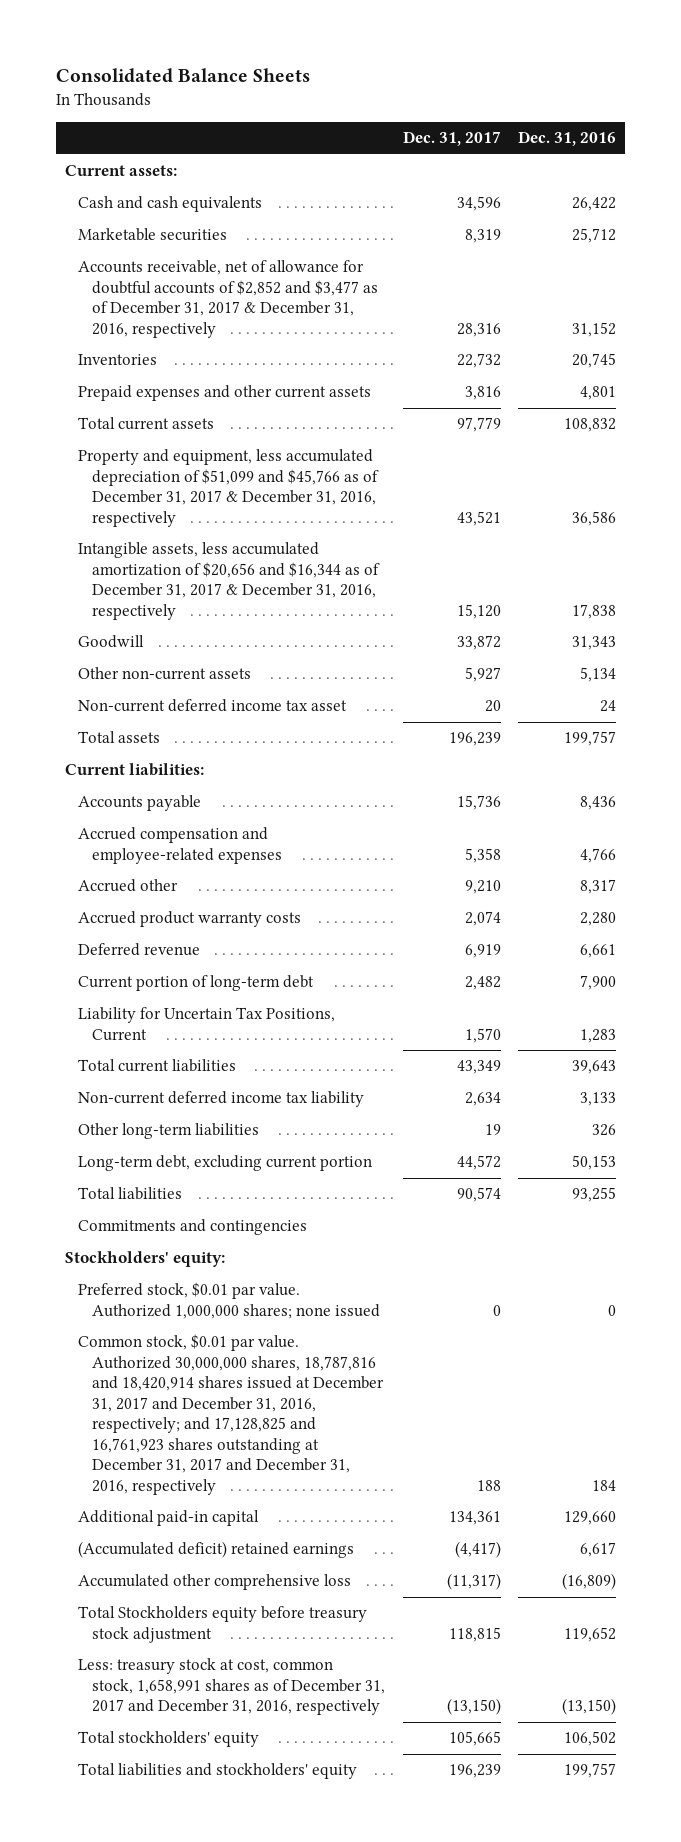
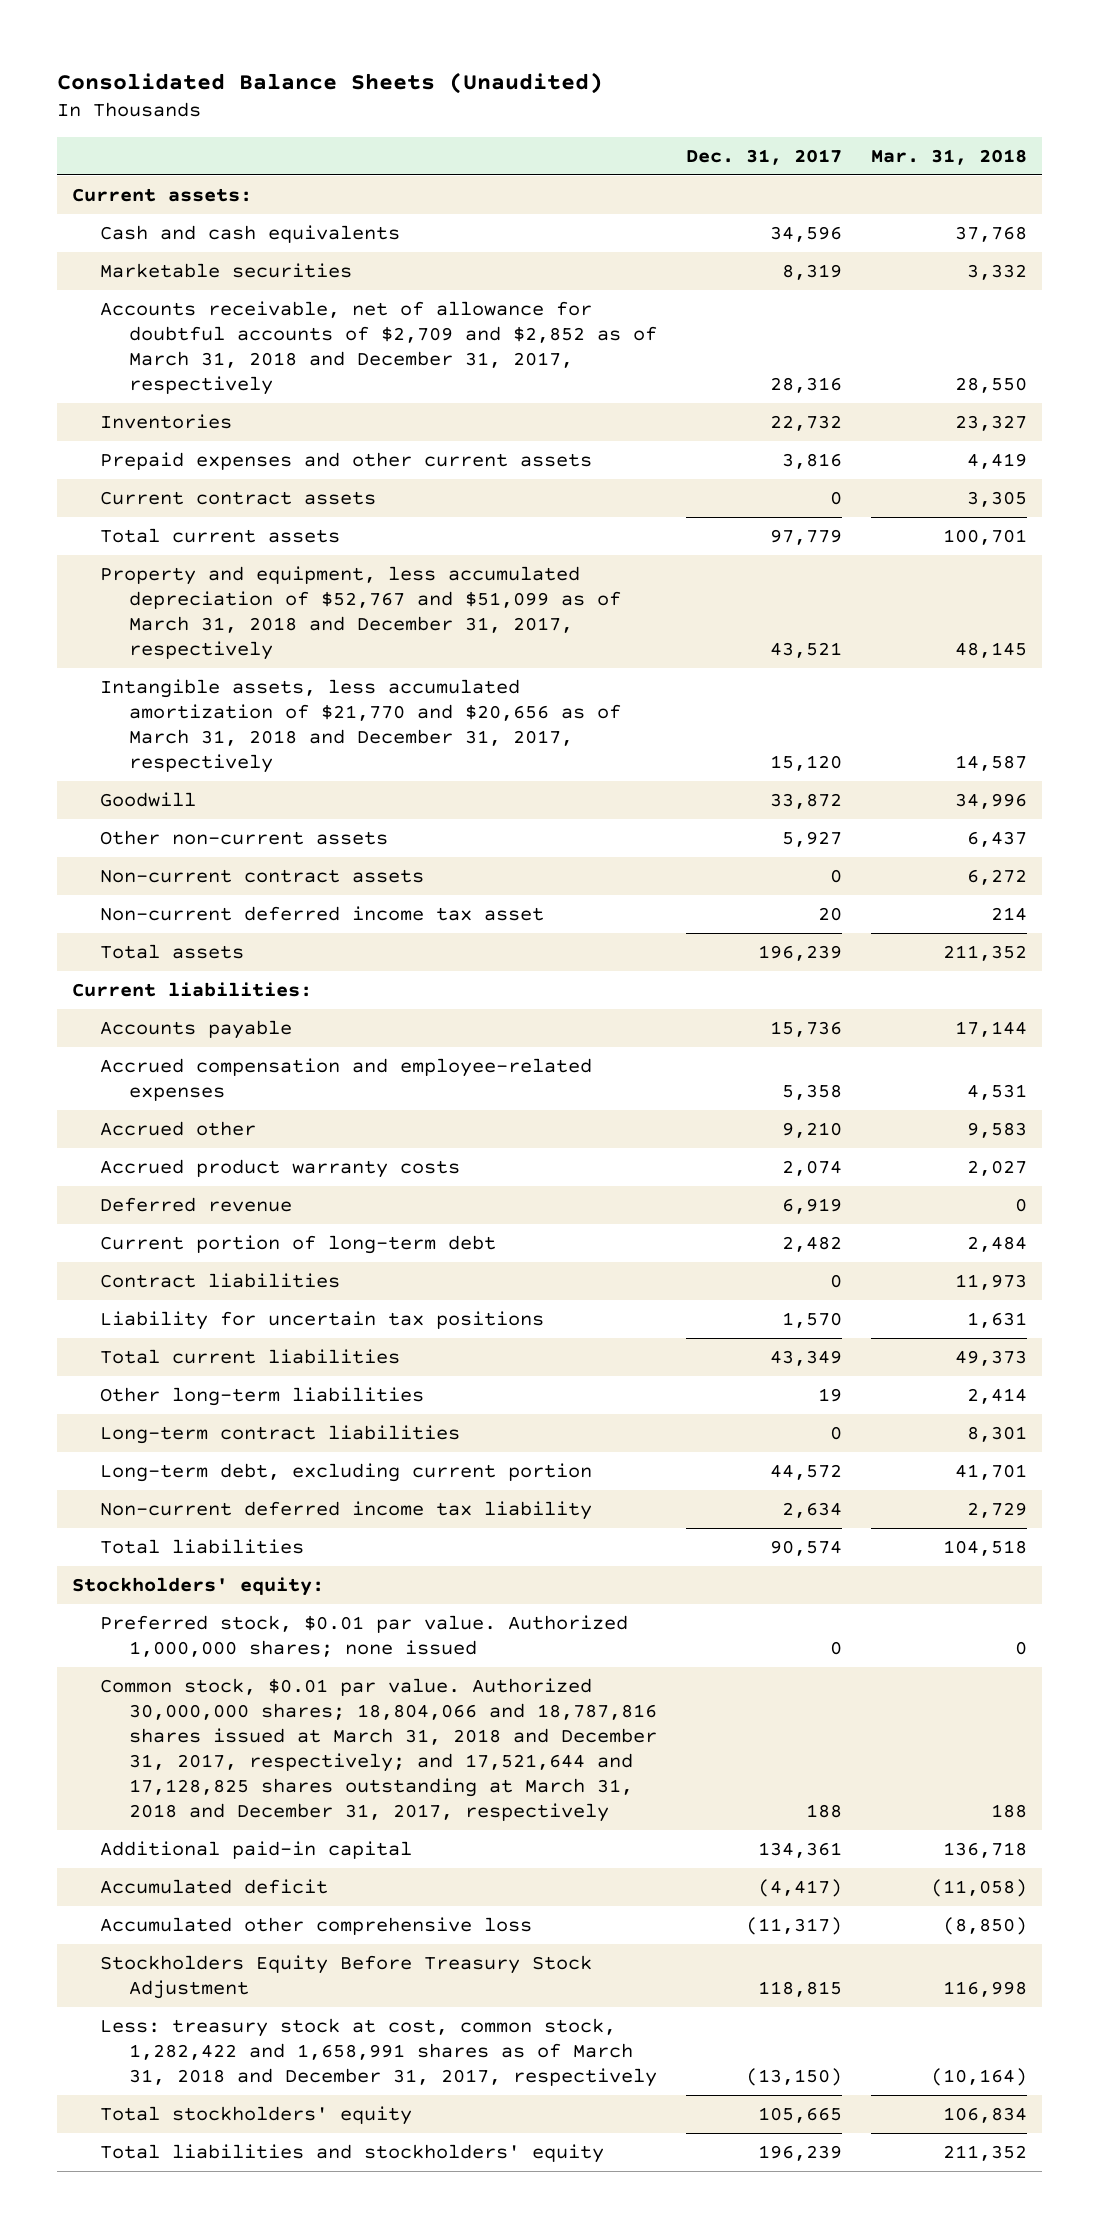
[56,68,311,84] Consolidated Balance Sheets -> [57,71,604,94] Consolidated Balance Sheets (Unaudited)
[518,131,617,147] Dec. 31, 2016 -> none
none -> [871,148,1028,165] Mar. 31, 2018
[78,260,378,338] Accounts receivable, net of allowance for doubtful accounts of $2,852 and $3,477 as of December 31, 2017 & December 31, 2016, respectively -> [100,301,657,396] Accounts receivable, net of allowance for doubtful accounts of $2,709 and $2,852 as of March 31, 2018 and December 31, 2017, respectively
none -> [100,491,377,506] Current contract assets
[78,449,379,527] Property and equipment, less accumulated depreciation of $51,099 and $45,766 as of December 31, 2017 & December 31, 2016, respectively -> [100,566,621,661] Property and equipment, less accumulated depreciation of $52,767 and $51,099 as of March 31, 2018 and December 31, 2017, respectively
[78,542,380,620] Intangible assets, less accumulated amortization of $20,656 and $16,344 as of December 31, 2017 & December 31, 2016, respectively -> [100,679,621,774] Intangible assets, less accumulated amortization of $21,770 and $20,656 as of March 31, 2018 and December 31, 2017, respectively
none -> [100,869,425,884] Non-current contract assets
none -> [100,1273,341,1289] Contract liabilities
[78,1007,336,1041] Liability for Uncertain Tax Positions, Current -> [100,1311,545,1331] Liability for uncertain tax positions
none -> [100,1425,461,1445] Long-term contract liabilities
[78,1091,365,1108] Non-current deferred income tax liability -> [100,1501,593,1521] Non-current deferred income tax liability
[78,1219,308,1236] Commitments and contingencies -> none
[78,1334,384,1495] Common stock, $0.01 par value. Authorized 30,000,000 shares, 18,787,816 and 18,420,914 shares issued at December 31, 2017 and December 31, 2016, respectively; and 17,128,825 and 16,761,923 shares outstanding at December 31, 2017 and December 31, 2016, respectively -> [100,1678,657,1823] Common stock, $0.01 par value. Authorized 30,000,000 shares; 18,804,066 and 18,787,816 shares issued at March 31, 2018 and December 31, 2017, respectively; and 17,521,644 and 17,128,825 shares outstanding at March 31, 2018 and December 31, 2017, respectively
[78,1541,355,1559] (Accumulated deficit) retained earnings -> [100,1879,329,1895] Accumulated deficit
[78,1606,368,1643] Total Stockholders equity before treasury stock adjustment -> [100,1955,593,2000] Stockholders Equity Before Treasury Stock Adjustment
[78,1658,385,1716] Less: treasury stock at cost, common stock, 1,658,991 shares as of December 31, 2017 and December 31, 2016, respectively -> [100,2018,657,2088] Less: treasury stock at cost, common stock, 1,282,422 and 1,658,991 shares as of March 31, 2018 and December 31, 2017, respectively

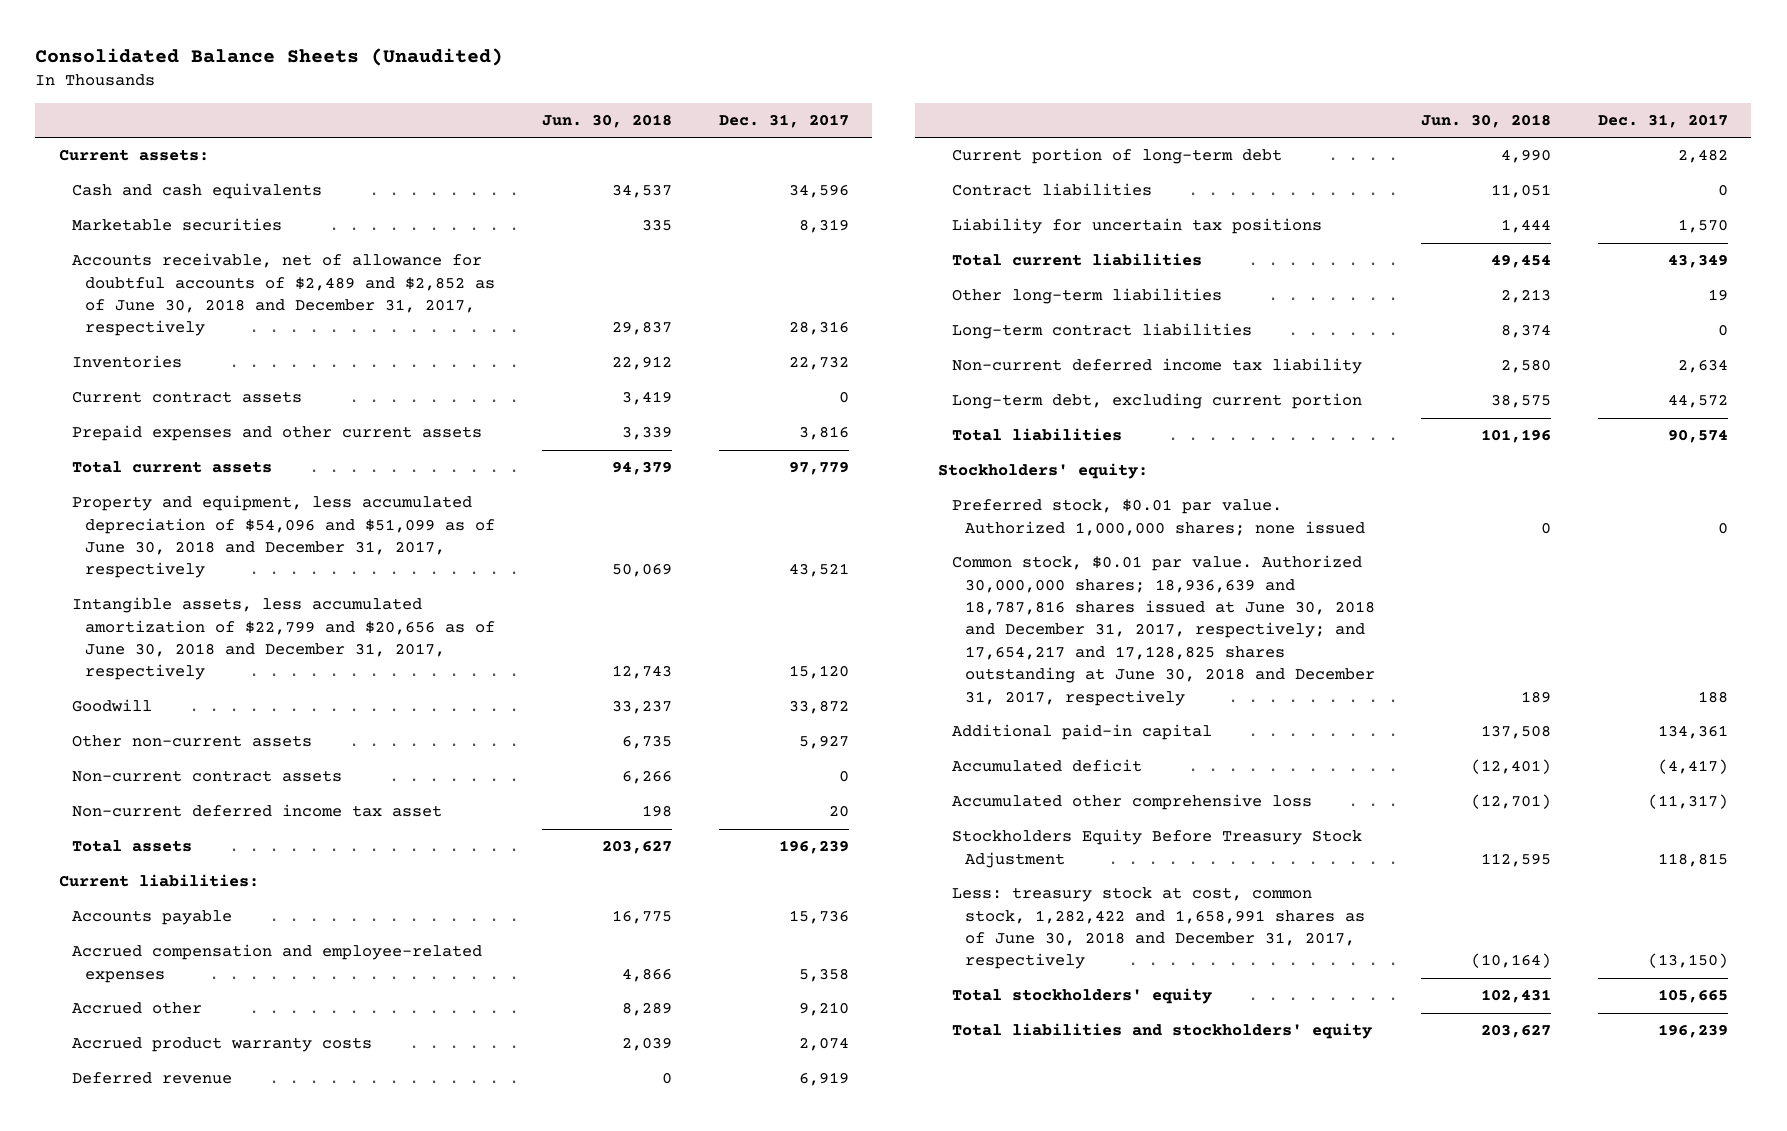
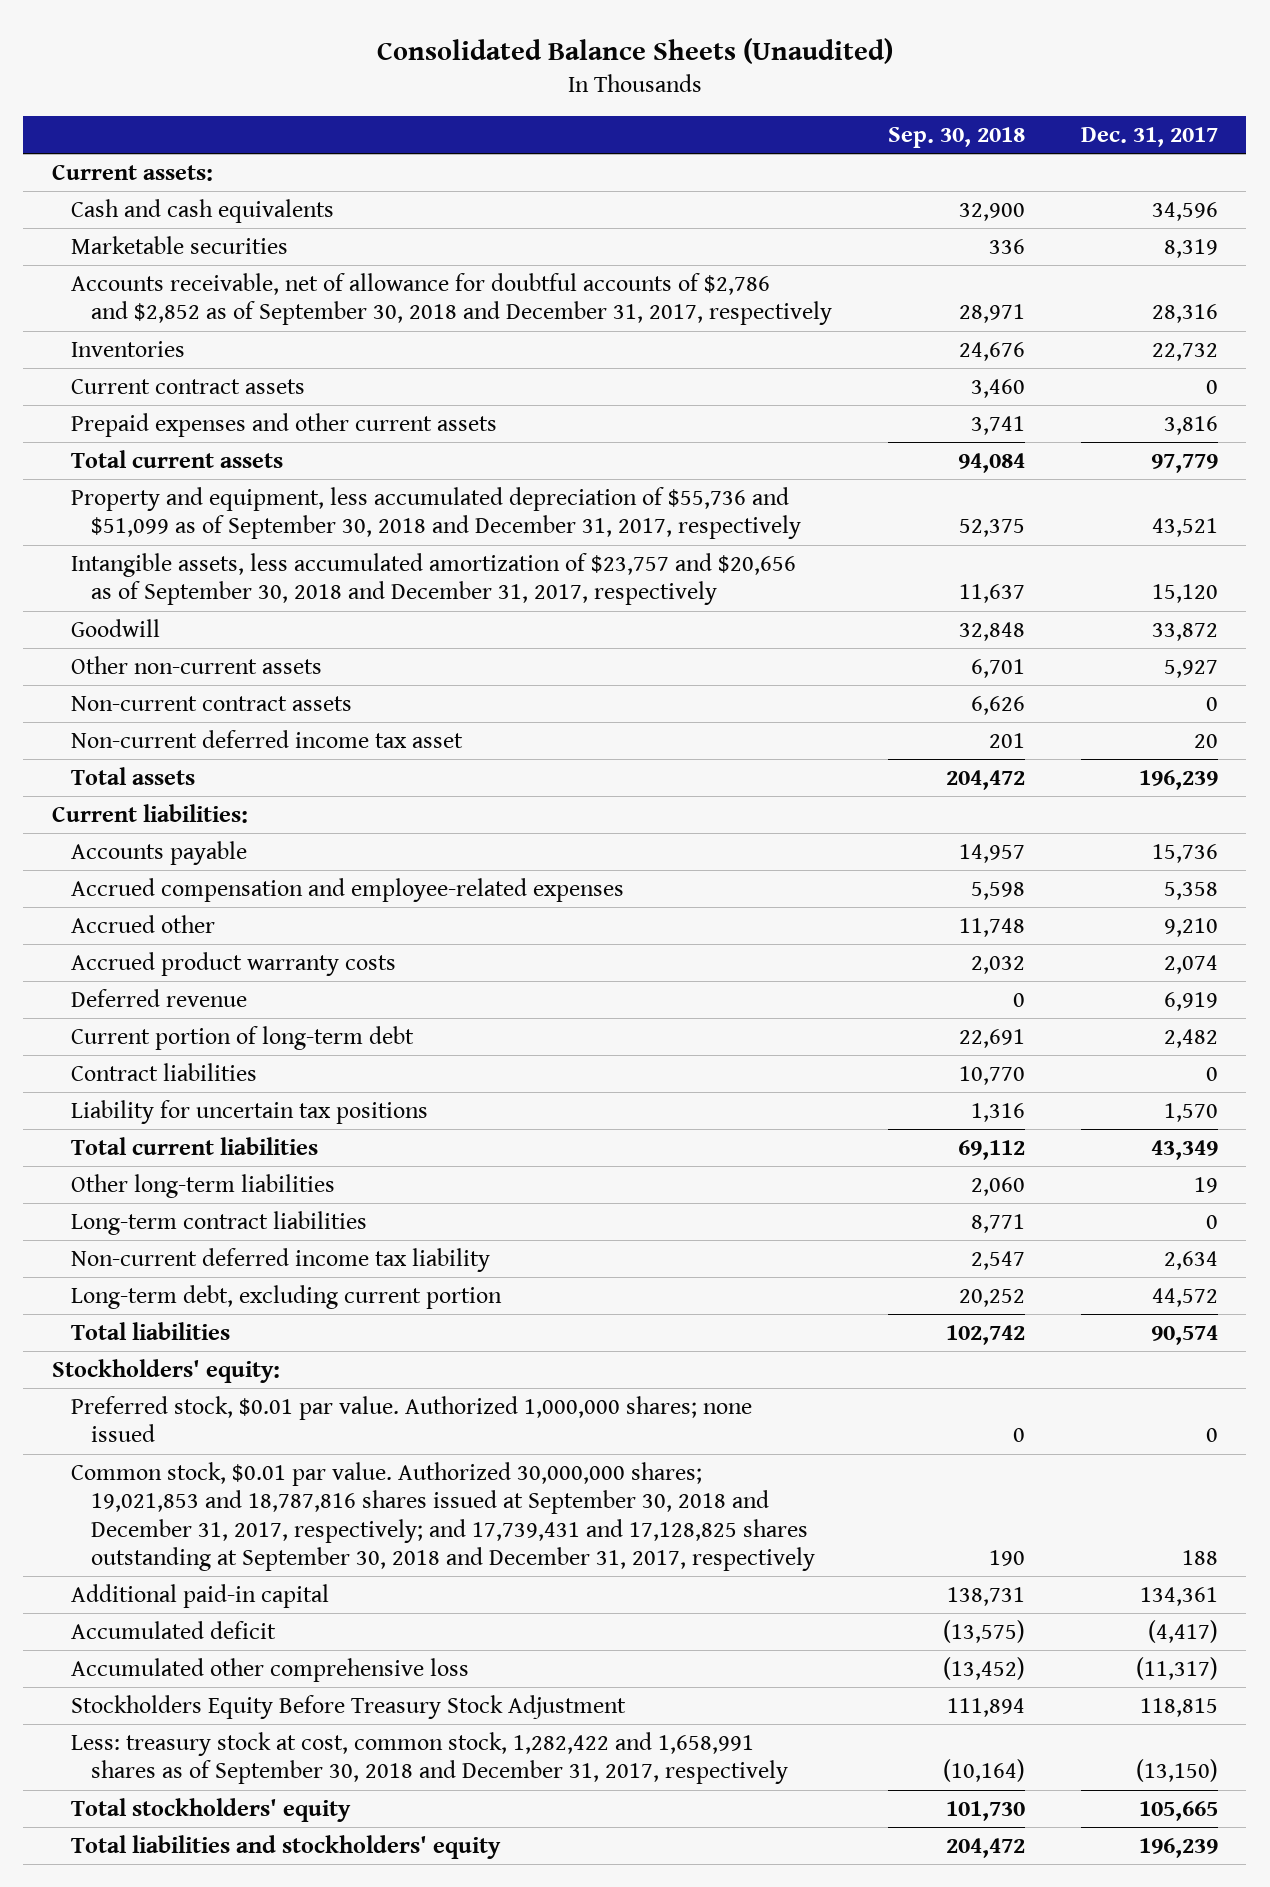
[542,114,673,129] Jun. 30, 2018 -> none
none -> [887,127,1025,149] Sep. 30, 2018
[72,253,496,337] Accounts receivable, net of allowance for doubtful accounts of $2,489 and $2,852 as of June 30, 2018 and December 31, 2017, respectively -> [71,273,832,326] Accounts receivable, net of allowance for doubtful accounts of $2,786 and $2,852 as of September 30, 2018 and December 31, 2017, respectively
[72,495,496,579] Property and equipment, less accumulated depreciation of $54,096 and $51,099 as of June 30, 2018 and December 31, 2017, respectively -> [71,487,801,540] Property and equipment, less accumulated depreciation of $55,736 and $51,099 as of September 30, 2018 and December 31, 2017, respectively
[72,597,496,681] Intangible assets, less accumulated amortization of $22,799 and $20,656 as of June 30, 2018 and December 31, 2017, respectively -> [71,553,797,606] Intangible assets, less accumulated amortization of $23,757 and $20,656 as of September 30, 2018 and December 31, 2017, respectively
[951,555,1375,706] Common stock, $0.01 par value. Authorized 30,000,000 shares; 18,936,639 and 18,787,816 shares issued at June 30, 2018 and December 31, 2017, respectively; and 17,654,217 and 17,128,825 shares outstanding at June 30, 2018 and December 31, 2017, respectively -> [71,1462,815,1571] Common stock, $0.01 par value. Authorized 30,000,000 shares; 19,021,853 and 18,787,816 shares issued at September 30, 2018 and December 31, 2017, respectively; and 17,739,431 and 17,128,825 shares outstanding at September 30, 2018 and December 31, 2017, respectively
[951,887,1365,970] Less: treasury stock at cost, common stock, 1,282,422 and 1,658,991 shares as of June 30, 2018 and December 31, 2017, respectively -> [71,1732,788,1785] Less: treasury stock at cost, common stock, 1,282,422 and 1,658,991 shares as of September 30, 2018 and December 31, 2017, respectively

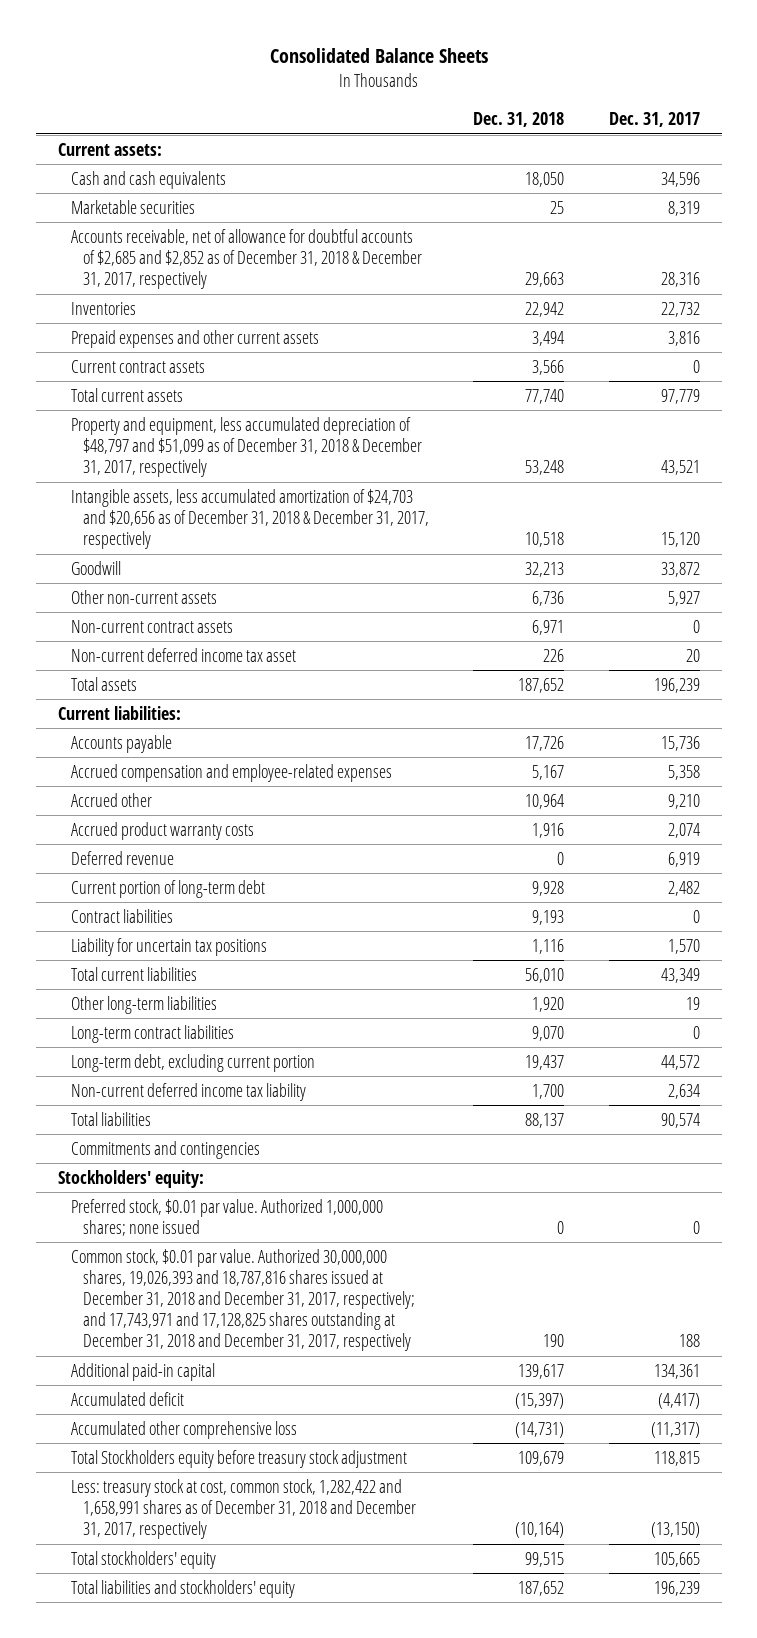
[376,38,893,65] Consolidated Balance Sheets (Unaudited) -> [269,47,488,63] Consolidated Balance Sheets
[887,127,1025,149] Sep. 30, 2018 -> none
none -> [473,112,565,128] Dec. 31, 2018
[71,273,832,326] Accounts receivable, net of allowance for doubtful accounts of $2,786 and $2,852 as of September 30, 2018 and December 31, 2017, respectively -> [70,228,423,290] Accounts receivable, net of allowance for doubtful accounts of $2,685 and $2,852 as of December 31, 2018 & December 31, 2017, respectively
[71,379,306,395] Current contract assets -> [70,359,205,373] Current contract assets
[71,487,801,540] Property and equipment, less accumulated depreciation of $55,736 and $51,099 as of September 30, 2018 and December 31, 2017, respectively -> [70,416,423,478] Property and equipment, less accumulated depreciation of $48,797 and $51,099 as of December 31, 2018 & December 31, 2017, respectively
[71,553,797,606] Intangible assets, less accumulated amortization of $23,757 and $20,656 as of September 30, 2018 and December 31, 2017, respectively -> [70,488,430,550] Intangible assets, less accumulated amortization of $24,703 and $20,656 as of December 31, 2018 & December 31, 2017, respectively
[71,1248,491,1273] Non-current deferred income tax liability -> [70,1082,306,1101] Non-current deferred income tax liability
none -> [70,1140,260,1159] Commitments and contingencies
[71,1462,815,1571] Common stock, $0.01 par value. Authorized 30,000,000 shares; 19,021,853 and 18,787,816 shares issued at September 30, 2018 and December 31, 2017, respectively; and 17,739,431 and 17,128,825 shares outstanding at September 30, 2018 and December 31, 2017, respectively -> [70,1248,416,1352] Common stock, $0.01 par value. Authorized 30,000,000 shares, 19,026,393 and 18,787,816 shares issued at December 31, 2018 and December 31, 2017, respectively; and 17,743,971 and 17,128,825 shares outstanding at December 31, 2018 and December 31, 2017, respectively
[71,1695,627,1720] Stockholders Equity Before Treasury Stock Adjustment -> [70,1449,407,1468] Total Stockholders equity before treasury stock adjustment
[71,1732,788,1785] Less: treasury stock at cost, common stock, 1,282,422 and 1,658,991 shares as of September 30, 2018 and December 31, 2017, respectively -> [70,1478,417,1540] Less: treasury stock at cost, common stock, 1,282,422 and 1,658,991 shares as of December 31, 2018 and December 31, 2017, respectively

